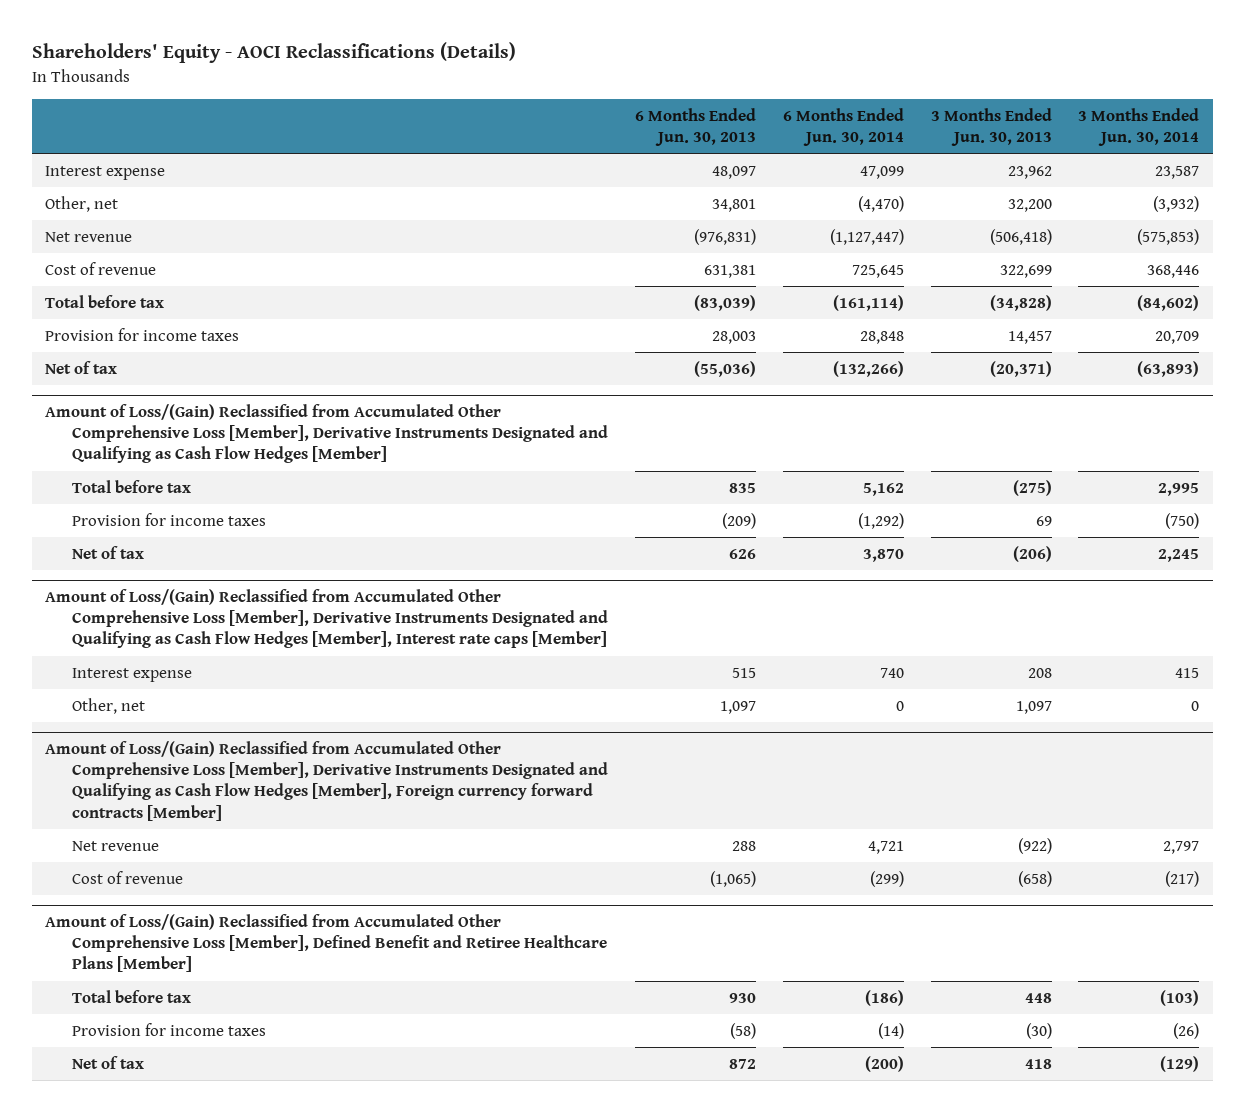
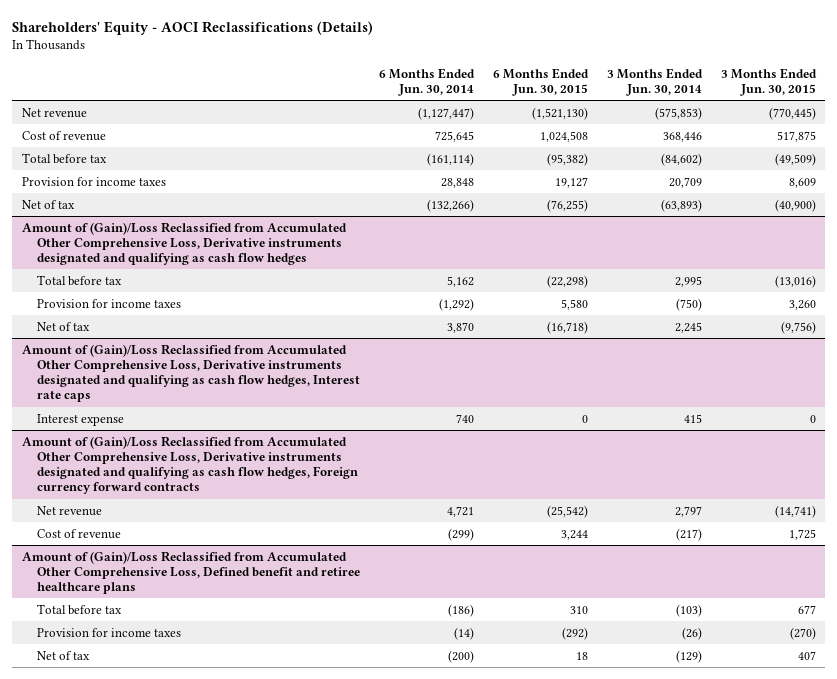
[634,107,756,146] 6 Months Ended Jun. 30, 2013 -> none
[930,107,1052,146] 3 Months Ended Jun. 30, 2013 -> none
none -> [492,67,589,96] 6 Months Ended Jun. 30, 2015
none -> [720,67,817,96] 3 Months Ended Jun. 30, 2015
[45,165,166,180] Interest expense -> none
[45,195,119,212] Other, net -> none
[45,404,608,464] Amount of Loss/(Gain) Reclassified from Accumulated Other Comprehensive Loss [Member], Derivative Instruments Designated and Qualifying as Cash Flow Hedges [Member] -> [21,221,347,266] Amount of (Gain)/Loss Reclassified from Accumulated Other Comprehensive Loss, Derivative instruments designated and qualifying as cash flow hedges
[45,589,608,649] Amount of Loss/(Gain) Reclassified from Accumulated Other Comprehensive Loss [Member], Derivative Instruments Designated and Qualifying as Cash Flow Hedges [Member], Interest rate caps [Member] -> [21,343,360,403] Amount of (Gain)/Loss Reclassified from Accumulated Other Comprehensive Loss, Derivative instruments designated and qualifying as cash flow hedges, Interest rate caps
[71,697,145,714] Other, net -> none
[45,741,608,821] Amount of Loss/(Gain) Reclassified from Accumulated Other Comprehensive Loss [Member], Derivative Instruments Designated and Qualifying as Cash Flow Hedges [Member], Foreign currency forward contracts [Member] -> [21,435,358,495] Amount of (Gain)/Loss Reclassified from Accumulated Other Comprehensive Loss, Derivative instruments designated and qualifying as cash flow hedges, Foreign currency forward contracts
[45,914,607,973] Amount of Loss/(Gain) Reclassified from Accumulated Other Comprehensive Loss [Member], Defined Benefit and Retiree Healthcare Plans [Member] -> [21,550,360,595] Amount of (Gain)/Loss Reclassified from Accumulated Other Comprehensive Loss, Defined benefit and retiree healthcare plans

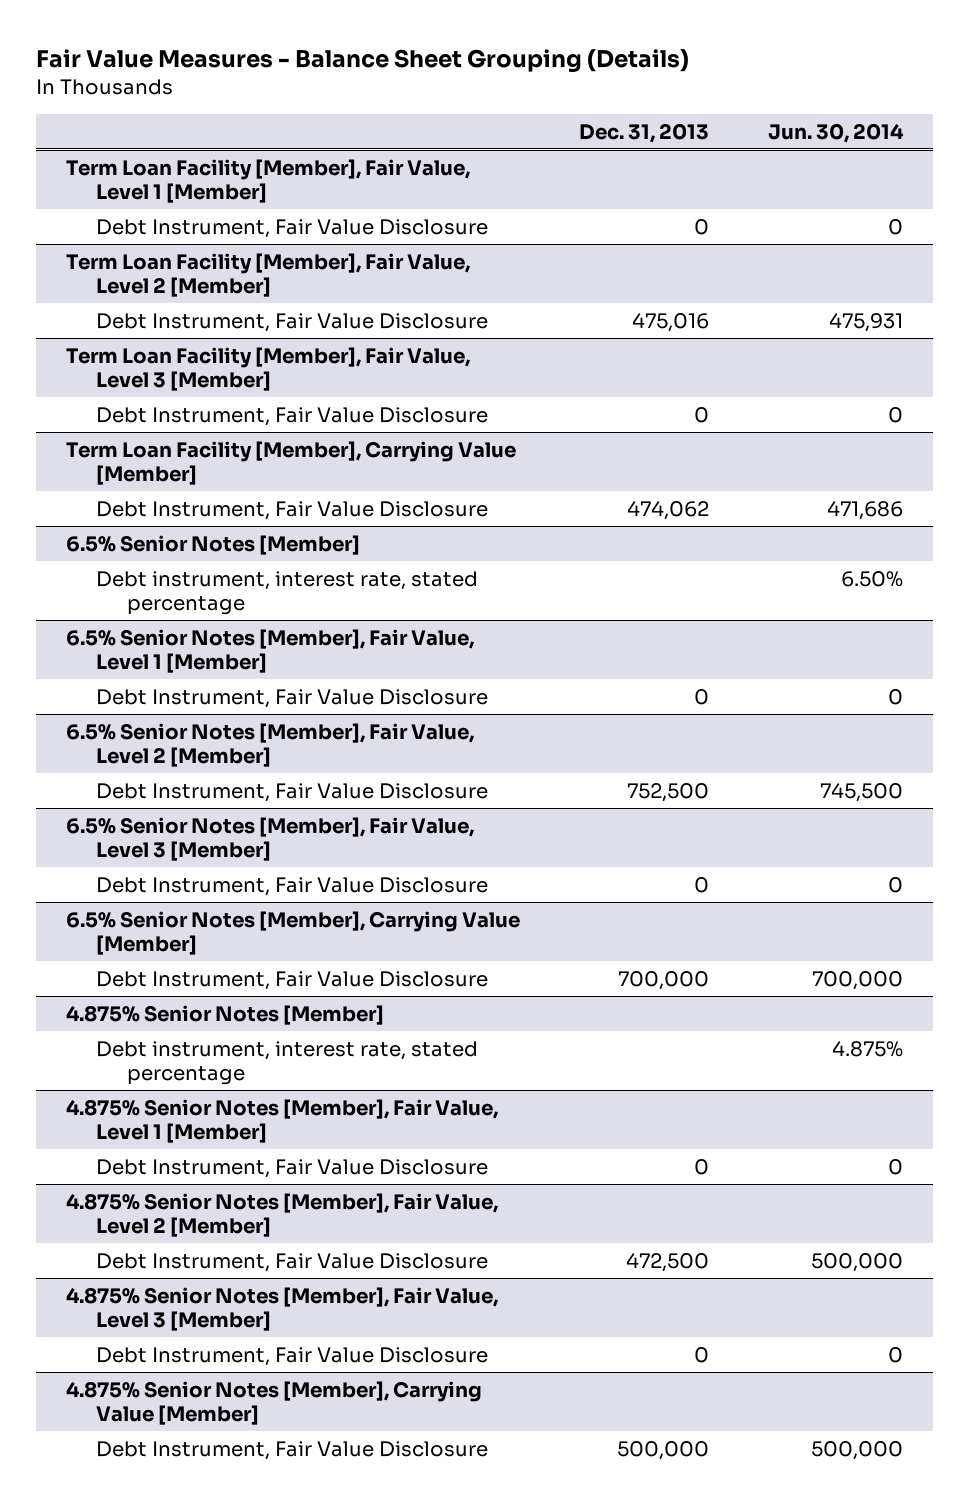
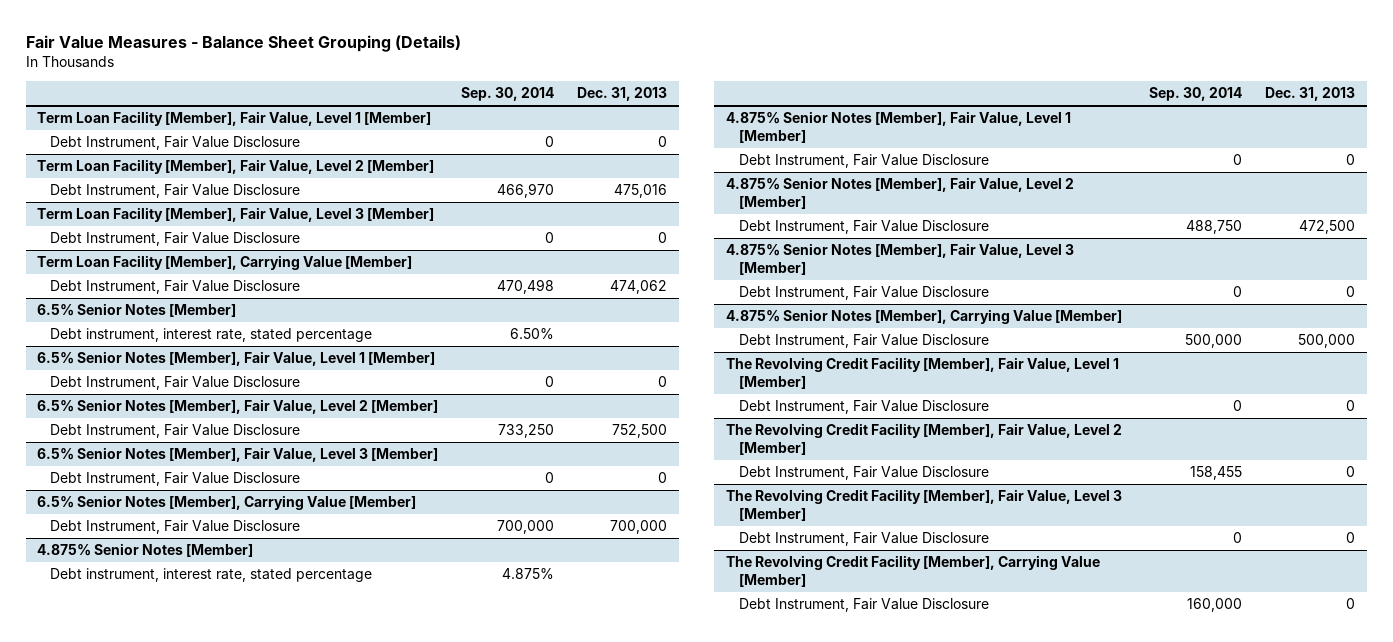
[768,122,905,143] Jun. 30, 2014 -> none
none -> [461,87,555,102] Sep. 30, 2014
none -> [725,357,1119,390] The Revolving Credit Facility [Member], Fair Value, Level 1 [Member]
none -> [738,400,989,415] Debt Instrument, Fair Value Disclosure
none -> [725,423,1122,456] The Revolving Credit Facility [Member], Fair Value, Level 2 [Member]
none -> [738,466,989,481] Debt Instrument, Fair Value Disclosure
none -> [725,489,1122,522] The Revolving Credit Facility [Member], Fair Value, Level 3 [Member]
none -> [738,532,989,547] Debt Instrument, Fair Value Disclosure
none -> [725,555,1100,588] The Revolving Credit Facility [Member], Carrying Value [Member]
none -> [738,598,989,613] Debt Instrument, Fair Value Disclosure

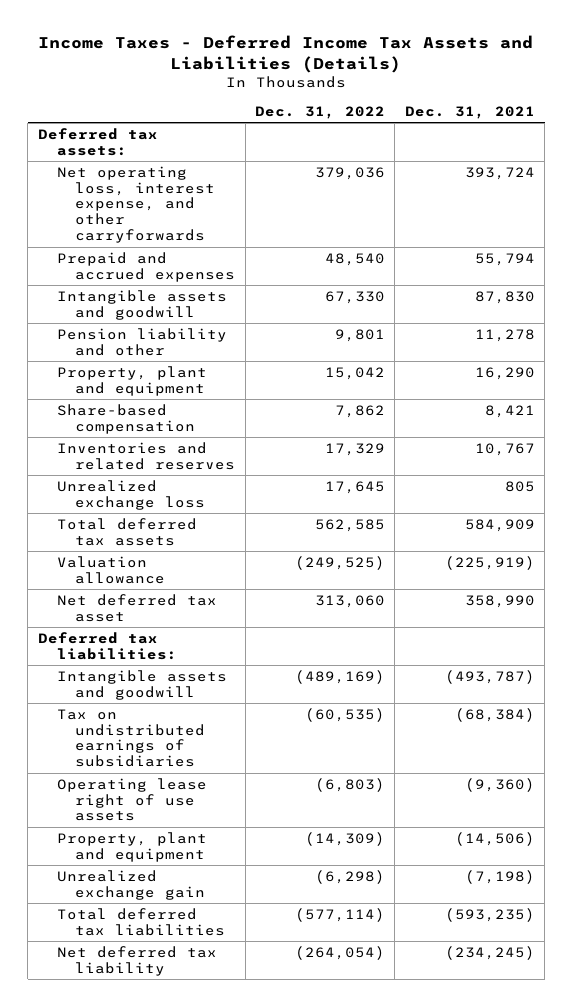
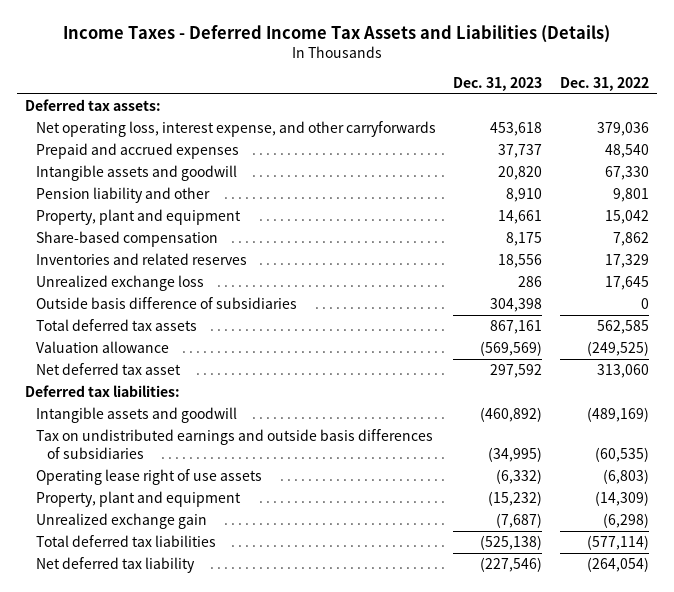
[404,105,535,119] Dec. 31, 2021 -> none
none -> [453,77,543,92] Dec. 31, 2023
none -> [36,297,298,310] Outside basis difference of subsidiaries
[56,708,206,768] Tax on undistributed earnings of subsidiaries -> [36,429,434,459] Tax on undistributed earnings and outside basis differences of subsidiaries

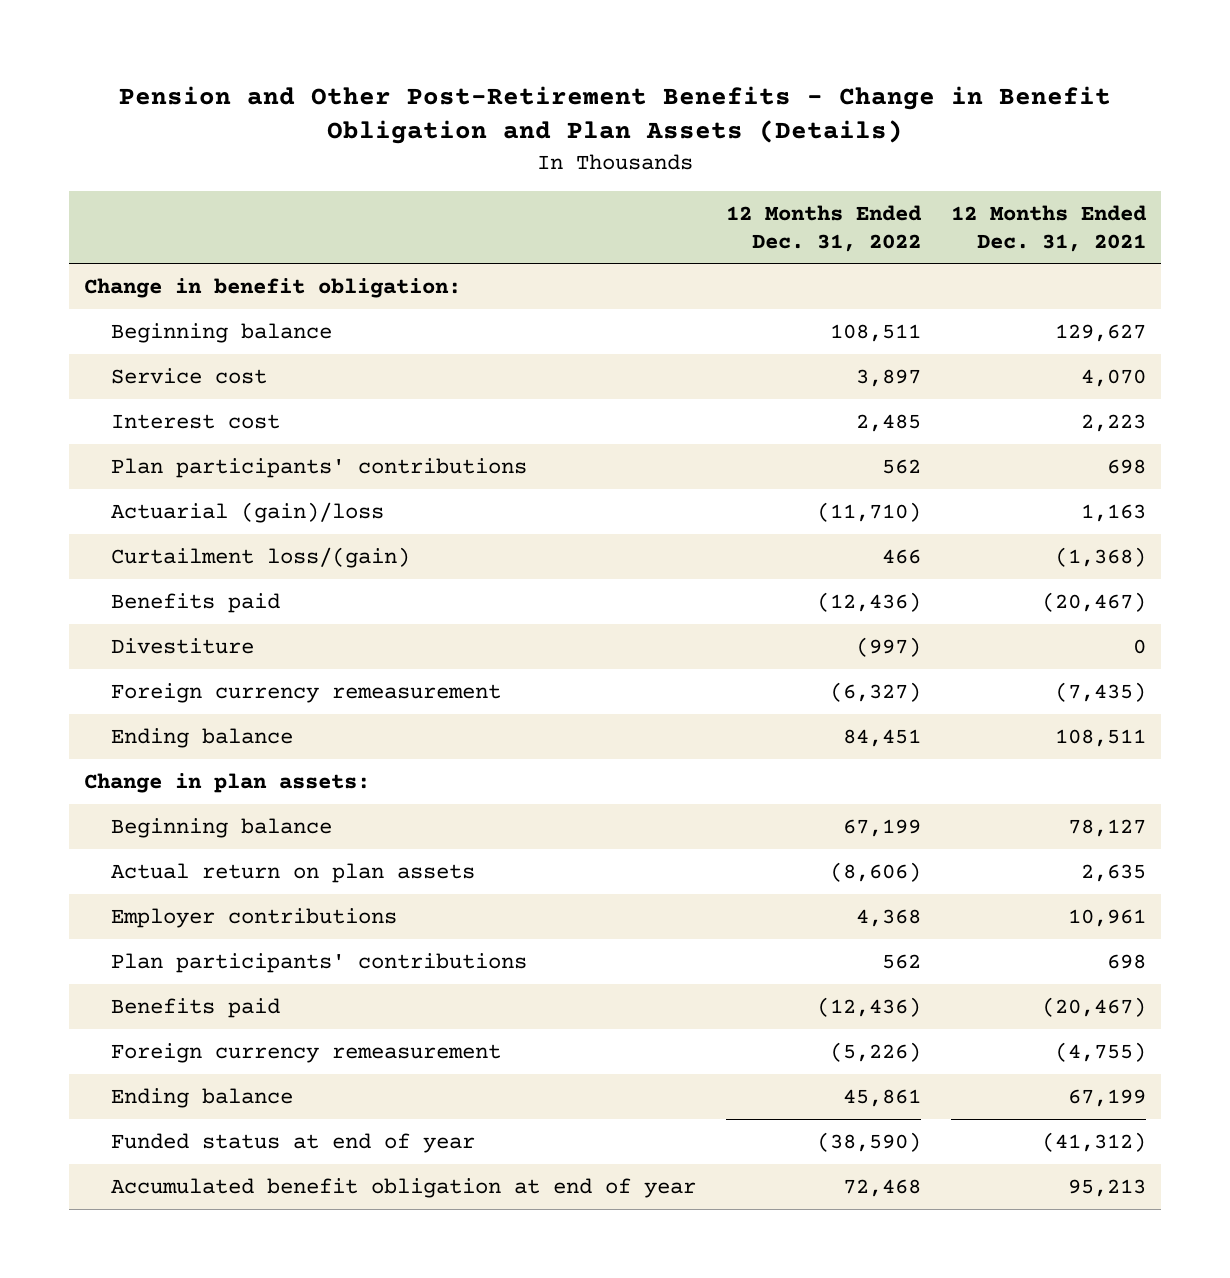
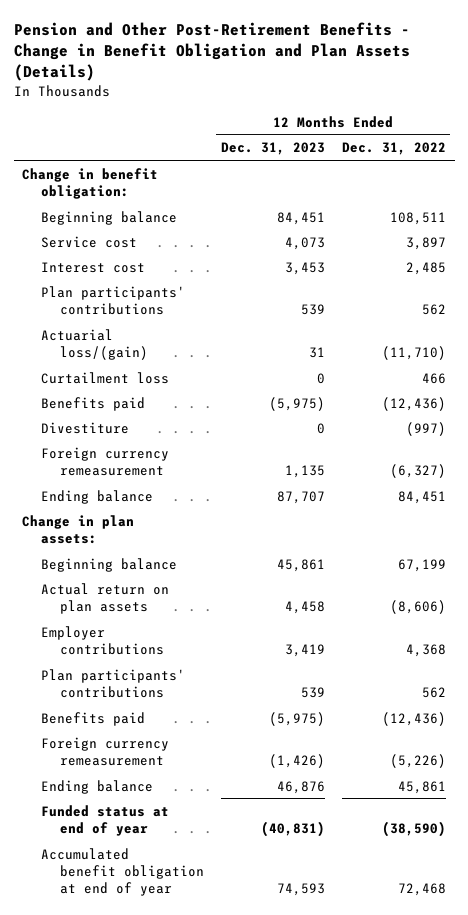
[950,205,1147,252] 12 Months Ended Dec. 31, 2021 -> none
none -> [220,142,325,156] Dec. 31, 2023
[111,501,385,523] Actuarial (gain)/loss -> [41,328,148,360] Actuarial loss/(gain)
[111,546,411,568] Curtailment loss/(gain) -> [41,371,170,384] Curtailment loss

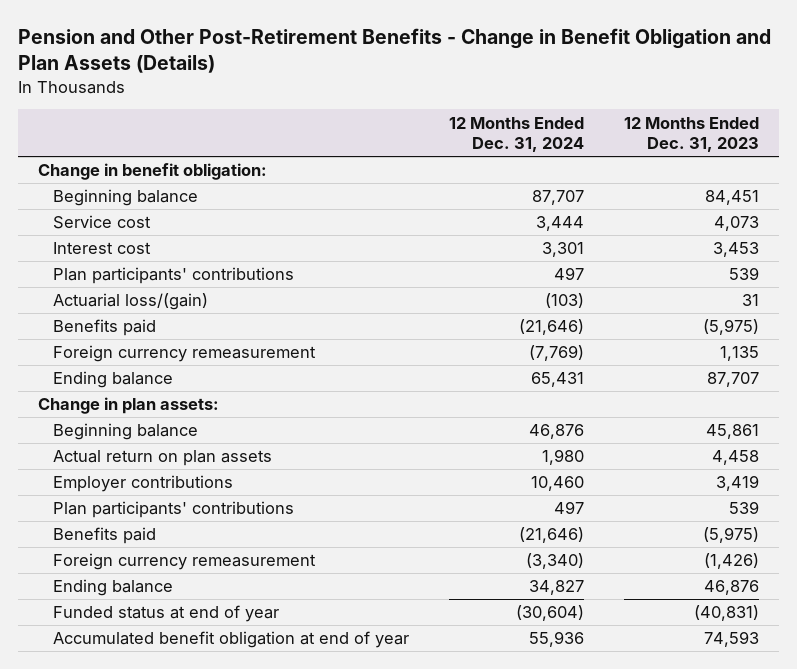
[341,142,446,156] Dec. 31, 2022 -> none
none -> [448,116,584,153] 12 Months Ended Dec. 31, 2024
[41,371,170,384] Curtailment loss -> none
[41,421,130,434] Divestiture -> none

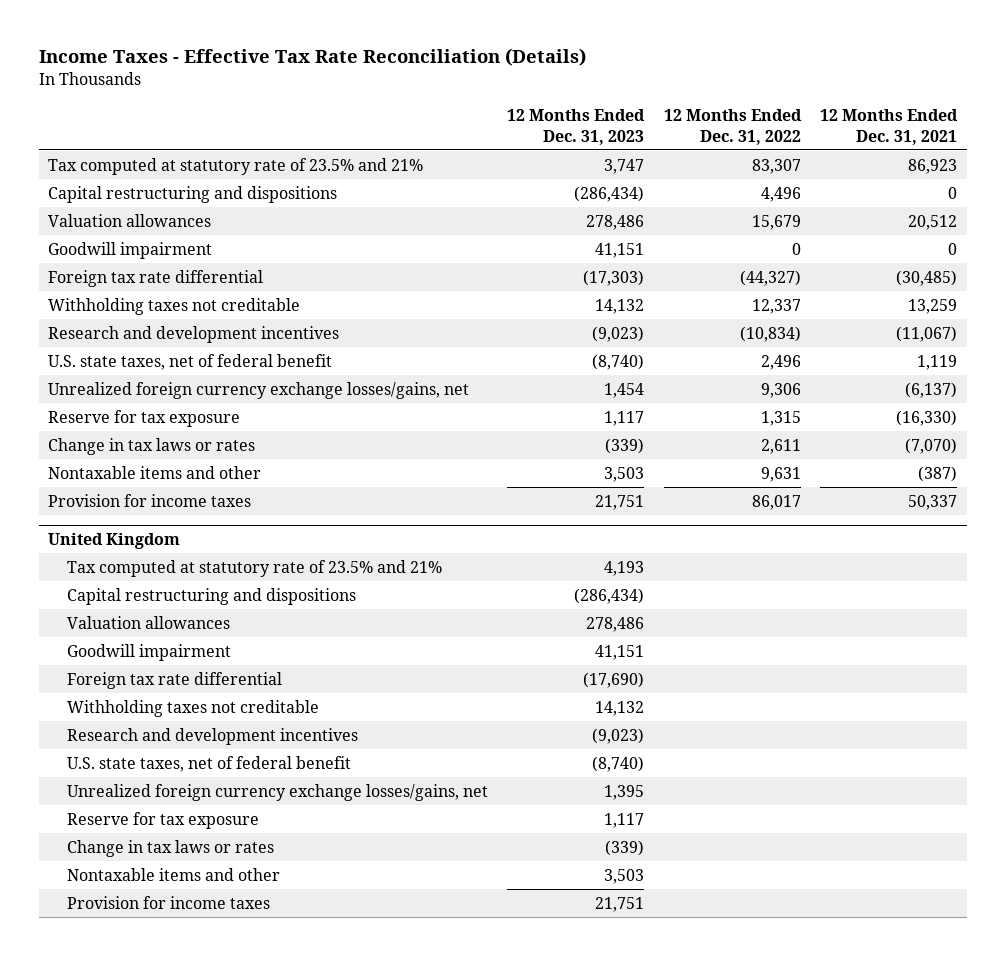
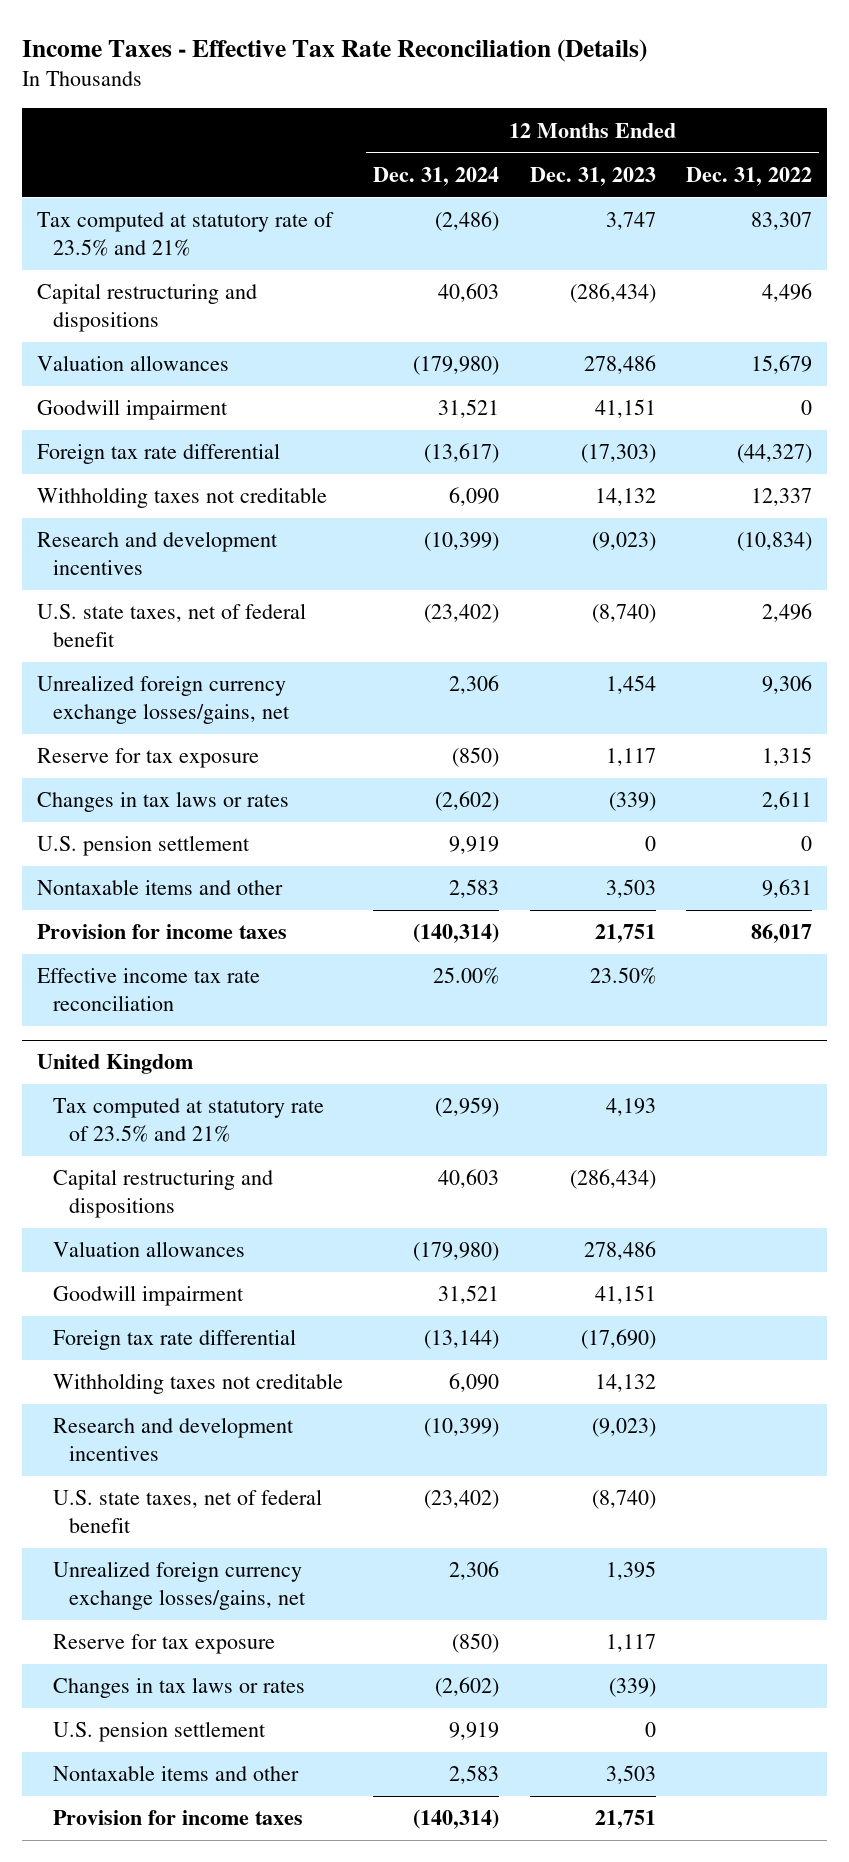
[819,109,958,145] 12 Months Ended Dec. 31, 2021 -> none
none -> [373,166,500,186] Dec. 31, 2024
[48,437,256,455] Change in tax laws or rates -> [37,791,290,813] Changes in tax laws or rates
none -> [37,835,251,857] U.S. pension settlement
none -> [37,968,261,1012] Effective income tax rate reconciliation
[66,839,274,857] Change in tax laws or rates -> [53,1677,306,1699] Changes in tax laws or rates
none -> [53,1721,267,1743] U.S. pension settlement

